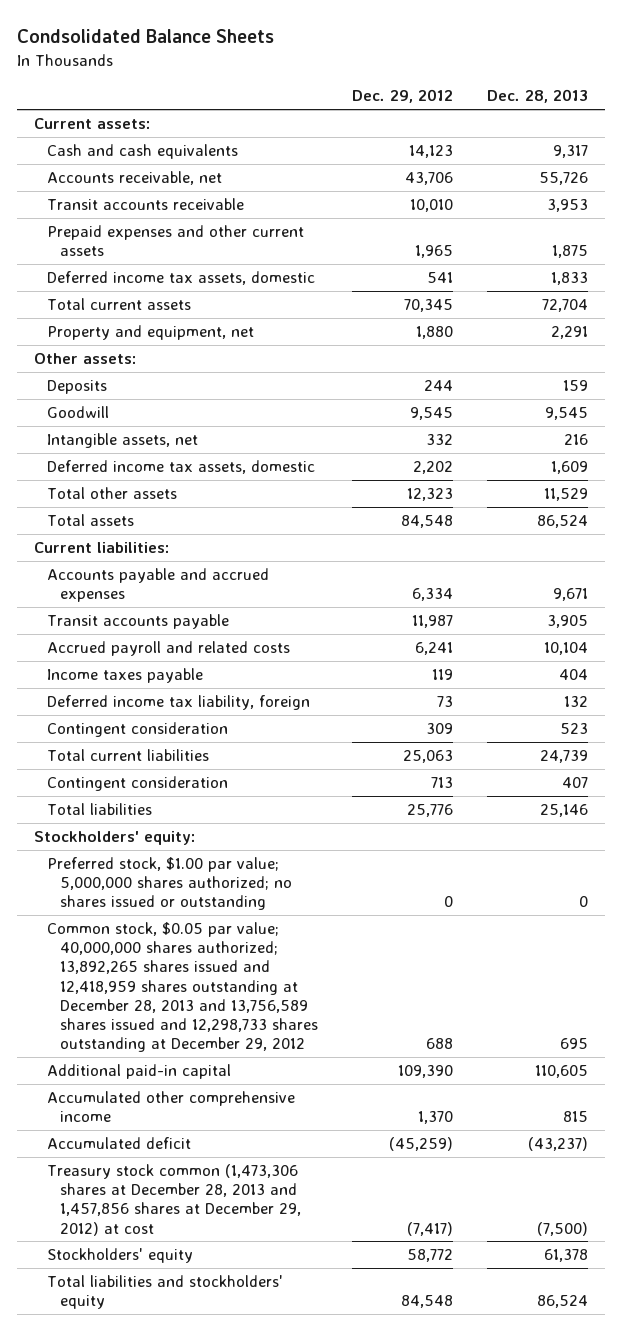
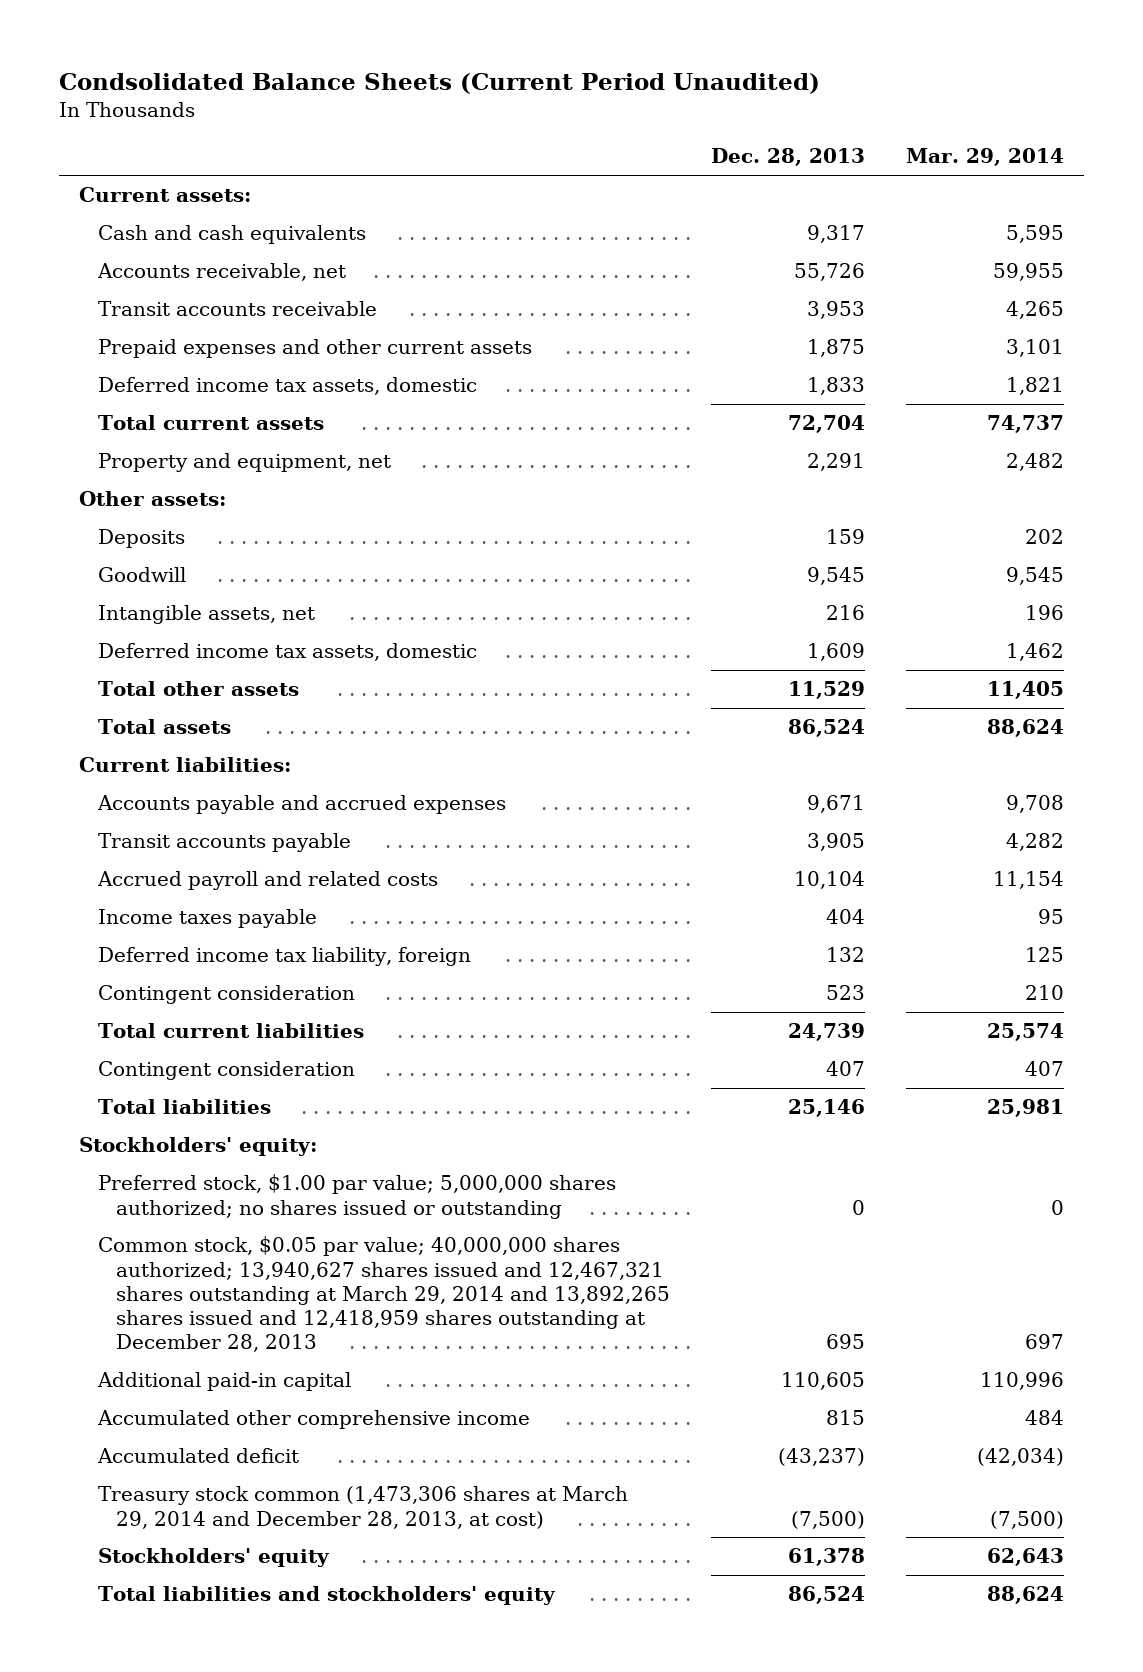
[17,29,275,44] Condsolidated Balance Sheets -> [58,72,820,94] Condsolidated Balance Sheets (Current Period Unaudited)
[352,89,454,104] Dec. 29, 2012 -> none
none -> [905,148,1064,167] Mar. 29, 2014
[47,922,319,1053] Common stock, $0.05 par value; 40,000,000 shares authorized; 13,892,265 shares issued and 12,418,959 shares outstanding at December 28, 2013 and 13,756,589 shares issued and 12,298,733 shares outstanding at December 29, 2012 -> [97,1236,671,1353] Common stock, $0.05 par value; 40,000,000 shares authorized; 13,940,627 shares issued and 12,467,321 shares outstanding at March 29, 2014 and 13,892,265 shares issued and 12,418,959 shares outstanding at December 28, 2013
[47,1164,302,1236] Treasury stock common (1,473,306 shares at December 28, 2013 and 1,457,856 shares at December 29, 2012) at cost -> [97,1486,628,1529] Treasury stock common (1,473,306 shares at March 29, 2014 and December 28, 2013, at cost)

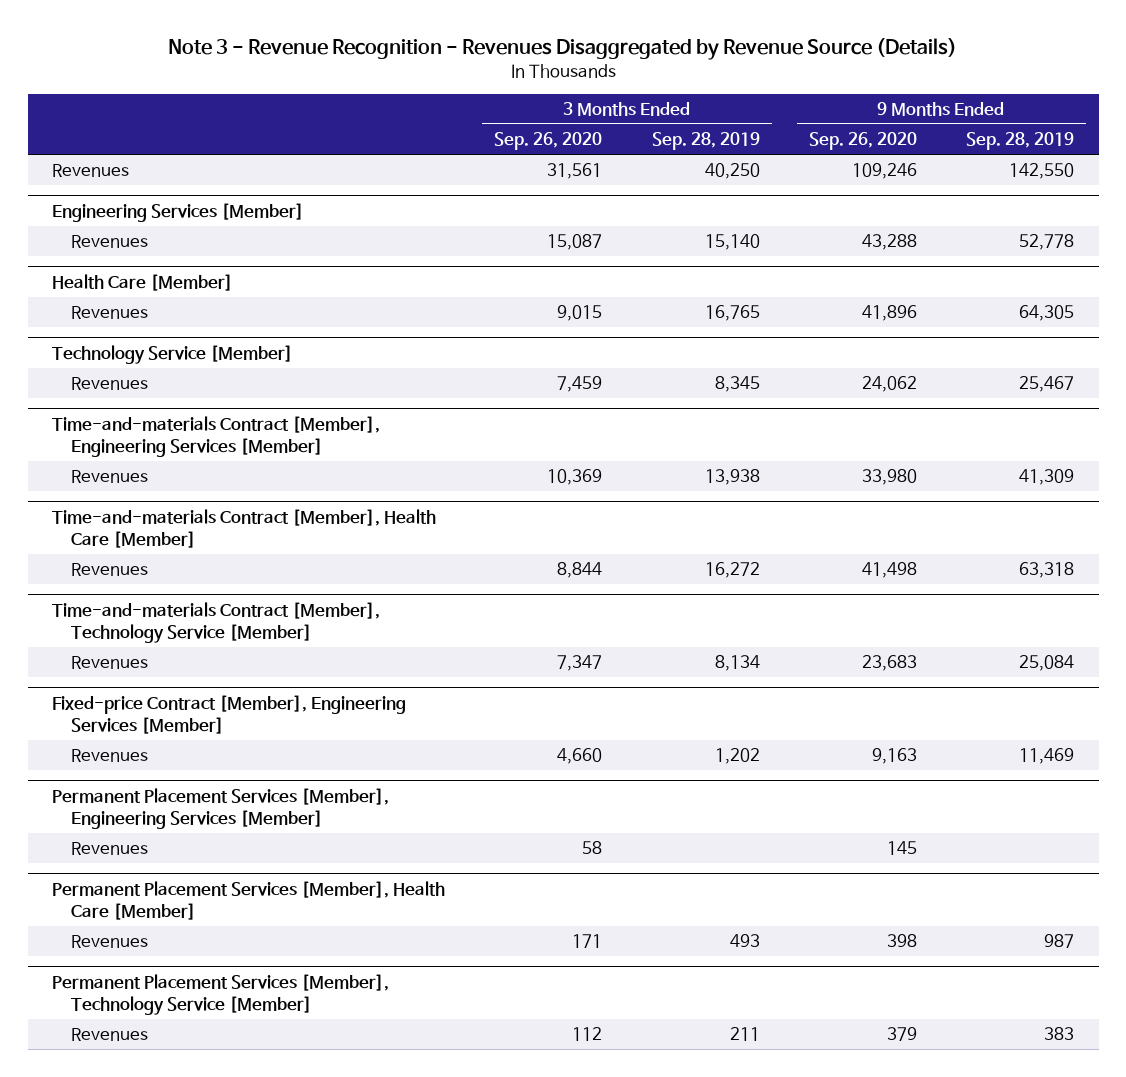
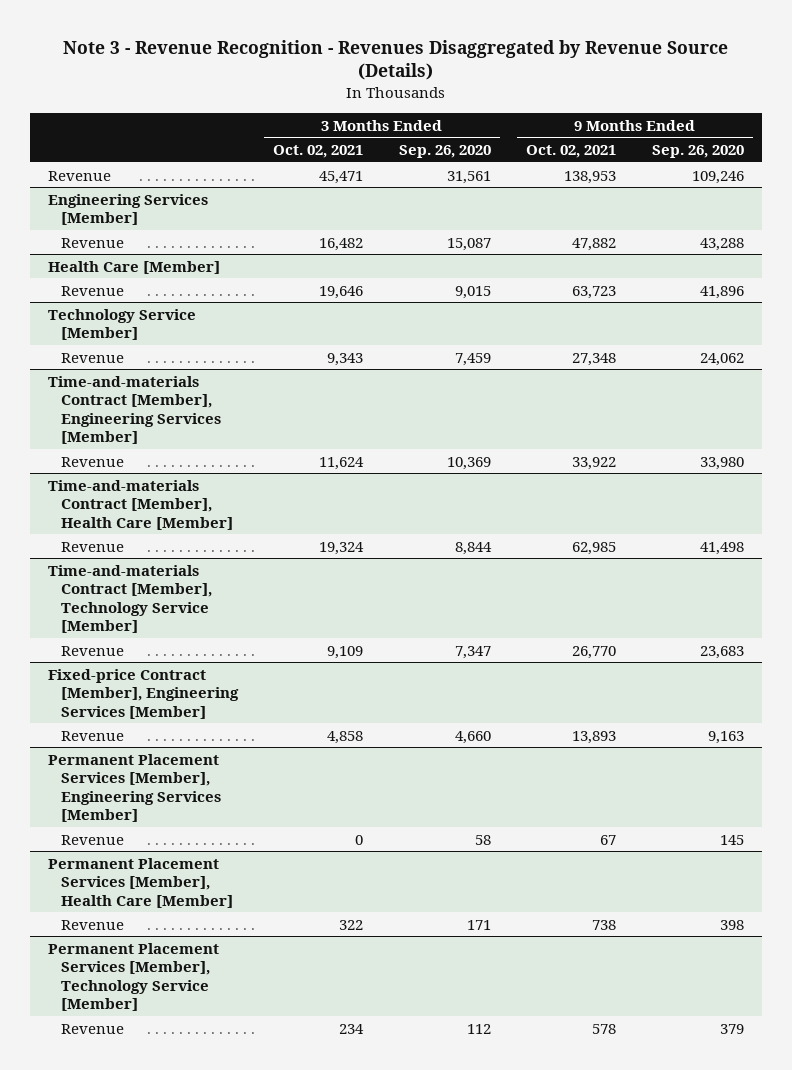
[651,132,760,151] Sep. 28, 2019 -> none
[965,132,1074,151] Sep. 28, 2019 -> none
none -> [273,144,364,158] Oct. 02, 2021
none -> [526,144,617,158] Oct. 02, 2021
[52,164,130,178] Revenues -> [47,170,111,181] Revenue
[70,235,148,249] Revenues -> [60,237,124,248] Revenue
[70,306,148,320] Revenues -> [60,285,124,296] Revenue
[70,377,148,391] Revenues -> [60,352,124,363] Revenue
[70,470,148,484] Revenues -> [60,456,124,467] Revenue
[70,563,148,577] Revenues -> [60,541,124,552] Revenue
[70,656,148,670] Revenues -> [60,645,124,656] Revenue
[70,749,148,763] Revenues -> [60,730,124,741] Revenue
[70,842,148,856] Revenues -> [60,834,124,845] Revenue
[70,935,148,949] Revenues -> [60,919,124,930] Revenue
[70,1028,148,1042] Revenues -> [60,1023,124,1034] Revenue

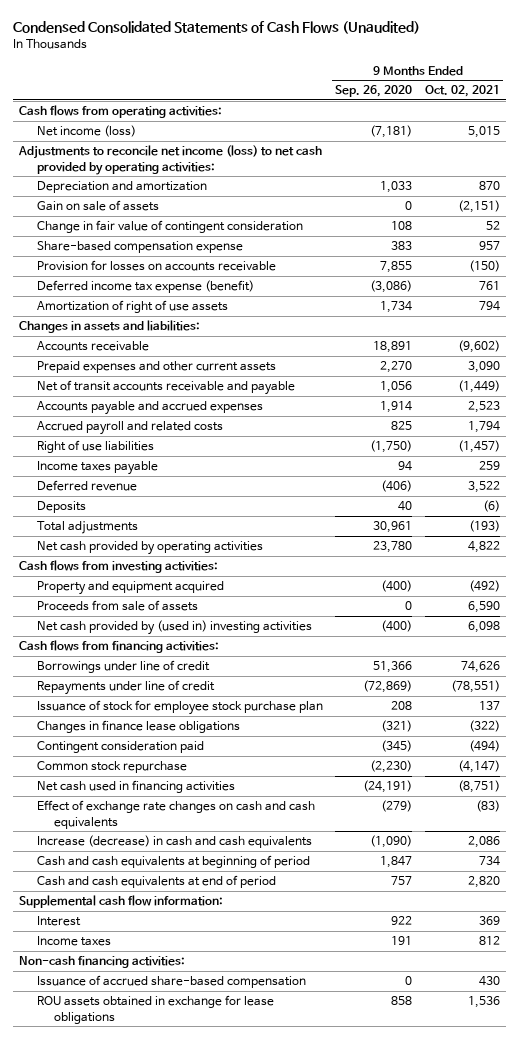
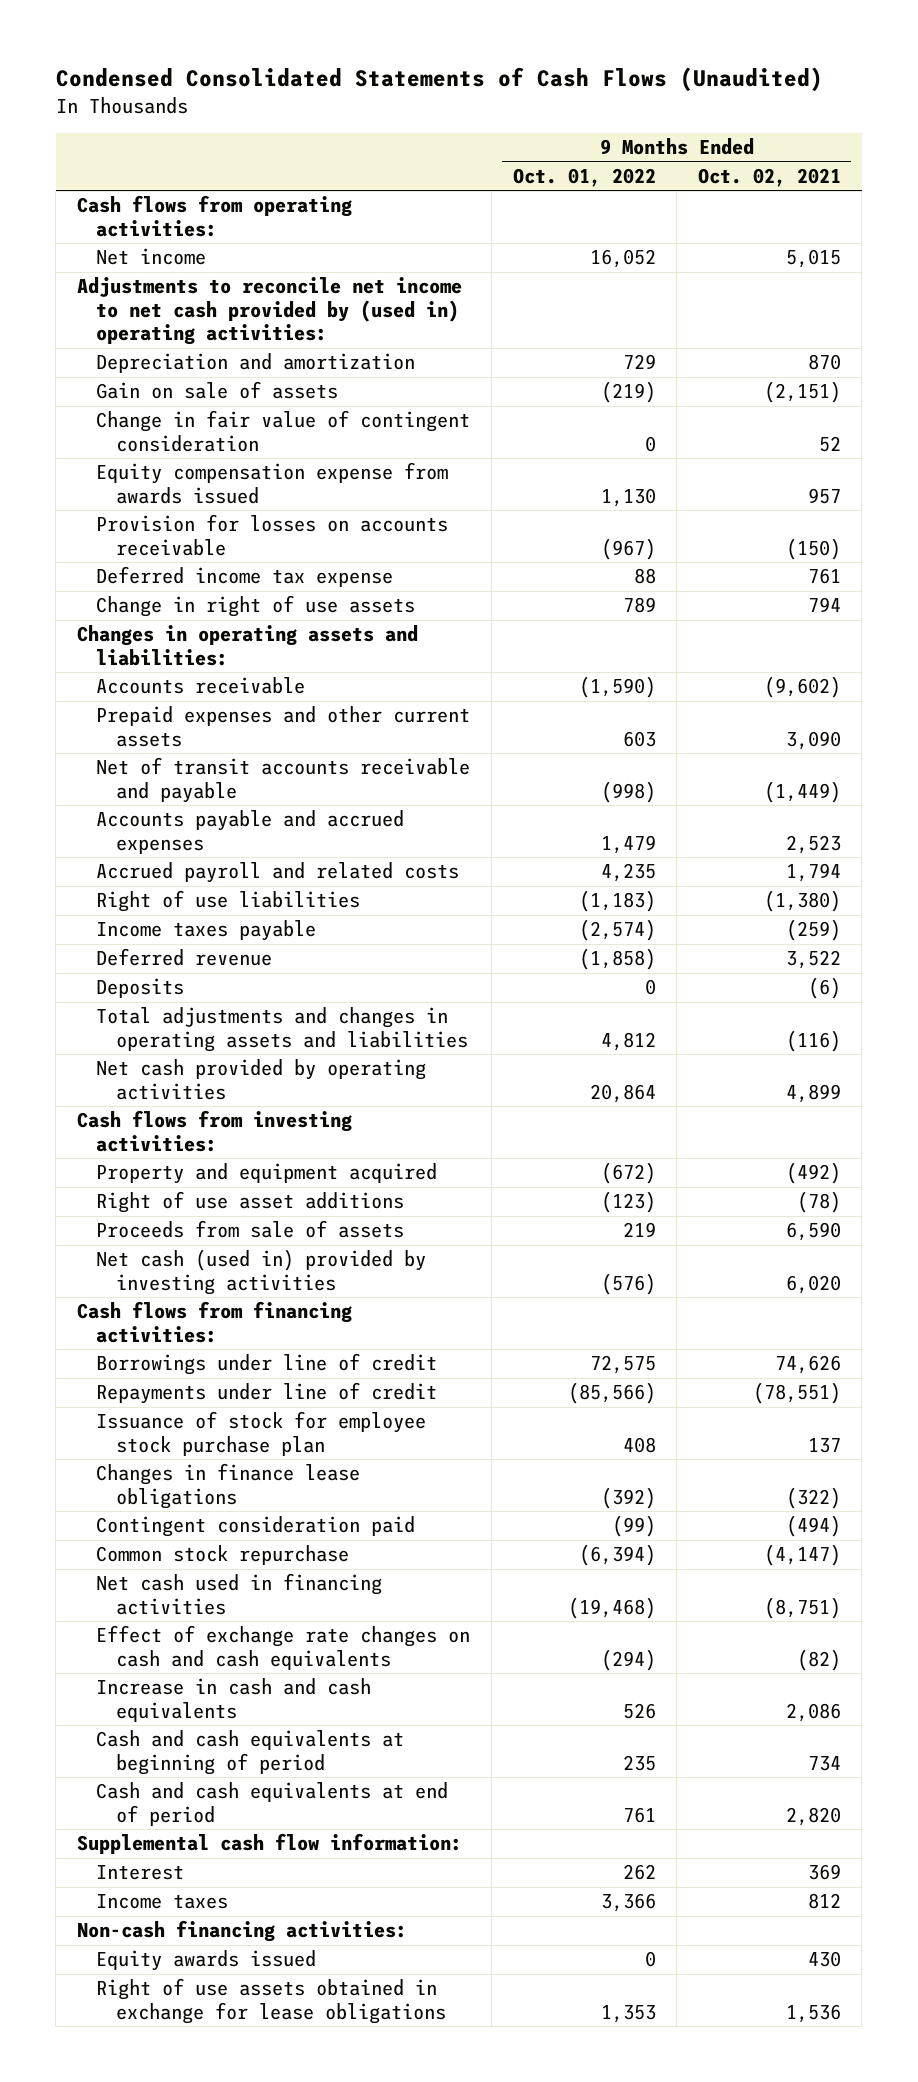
[335,85,413,98] Sep. 26, 2020 -> none
none -> [512,167,656,187] Oct. 01, 2022
[36,125,136,138] Net income (loss) -> [96,248,207,266] Net income
[18,145,323,175] Adjustments to reconcile net income (loss) to net cash provided by operating activities: -> [76,277,462,346] Adjustments to reconcile net income to net cash provided by (used in) operating activities:
[36,241,243,254] Share-based compensation expense -> [96,462,449,504] Equity compensation expense from awards issued
[36,280,254,294] Deferred income tax expense (benefit) -> [96,566,394,588] Deferred income tax expense
[36,300,228,314] Amortization of right of use assets -> [96,595,416,618] Change in right of use assets
[19,320,201,334] Changes in assets and liabilities: -> [76,625,418,666] Changes in operating assets and liabilities:
[457,440,500,454] (1,457) -> [763,890,841,913] (1,380)
[478,461,500,471] 259 -> [785,919,841,942] (259)
[36,521,138,535] Total adjustments -> [96,1007,468,1052] Total adjustments and changes in operating assets and liabilities
[468,520,500,533] (193) -> [785,1029,841,1052] (116)
[467,541,500,554] 4,822 -> [785,1083,841,1103] 4,899
none -> [96,1191,405,1214] Right of use asset additions
[36,620,312,636] Net cash provided by (used in) investing activities -> [96,1249,427,1295] Net cash (used in) provided by investing activities
[467,621,500,634] 6,098 -> [785,1274,841,1294] 6,020
[475,800,500,813] (83) -> [796,1648,841,1671] (82)
[36,835,312,849] Increase (decrease) in cash and cash equivalents -> [96,1678,372,1722] Increase in cash and cash equivalents
[36,975,306,989] Issuance of accrued share-based compensation -> none
none -> [96,1950,317,1972] Equity awards issued
[36,995,274,1024] ROU assets obtained in exchange for lease obligations -> [96,1978,446,2024] Right of use assets obtained in exchange for lease obligations

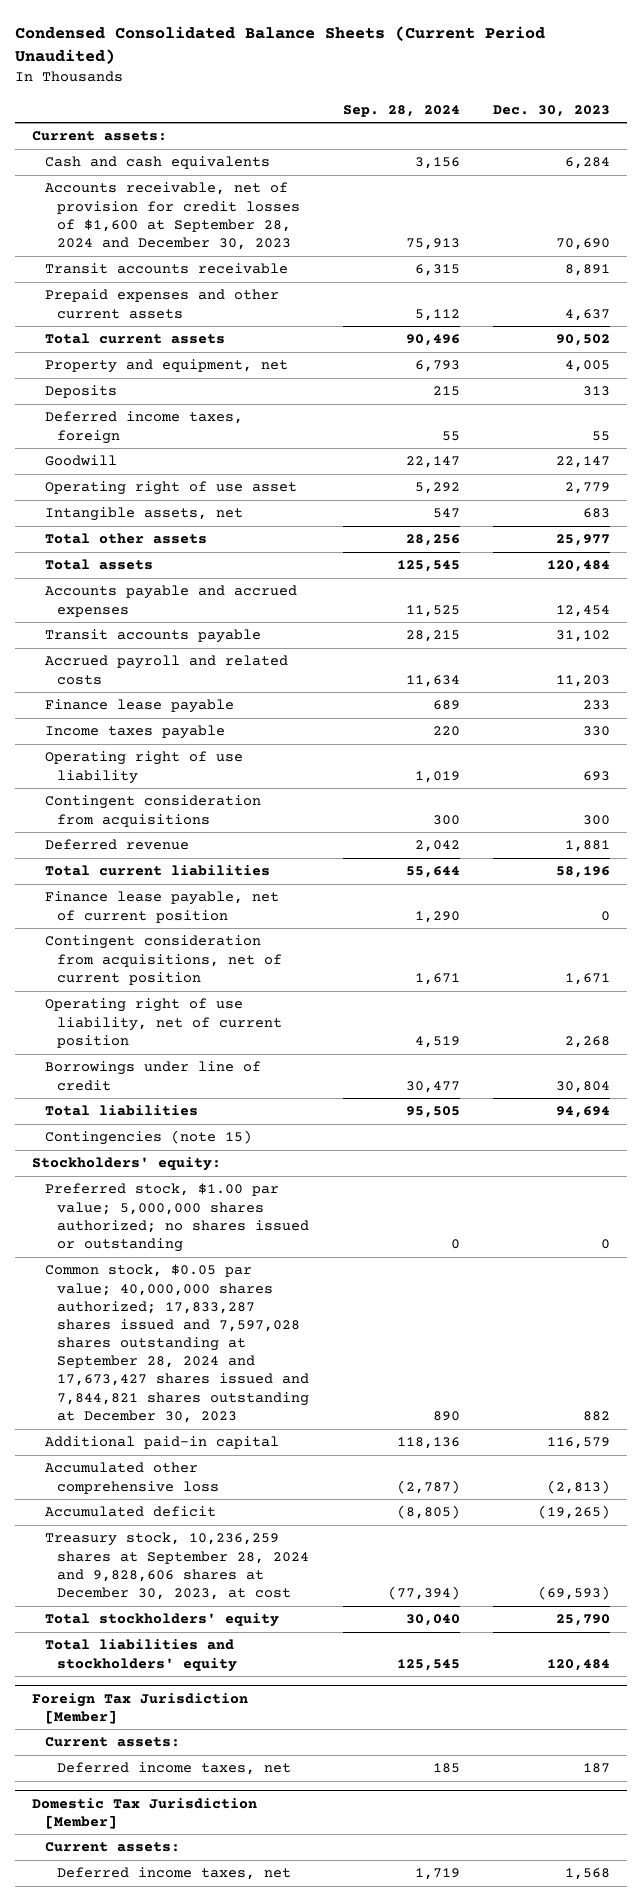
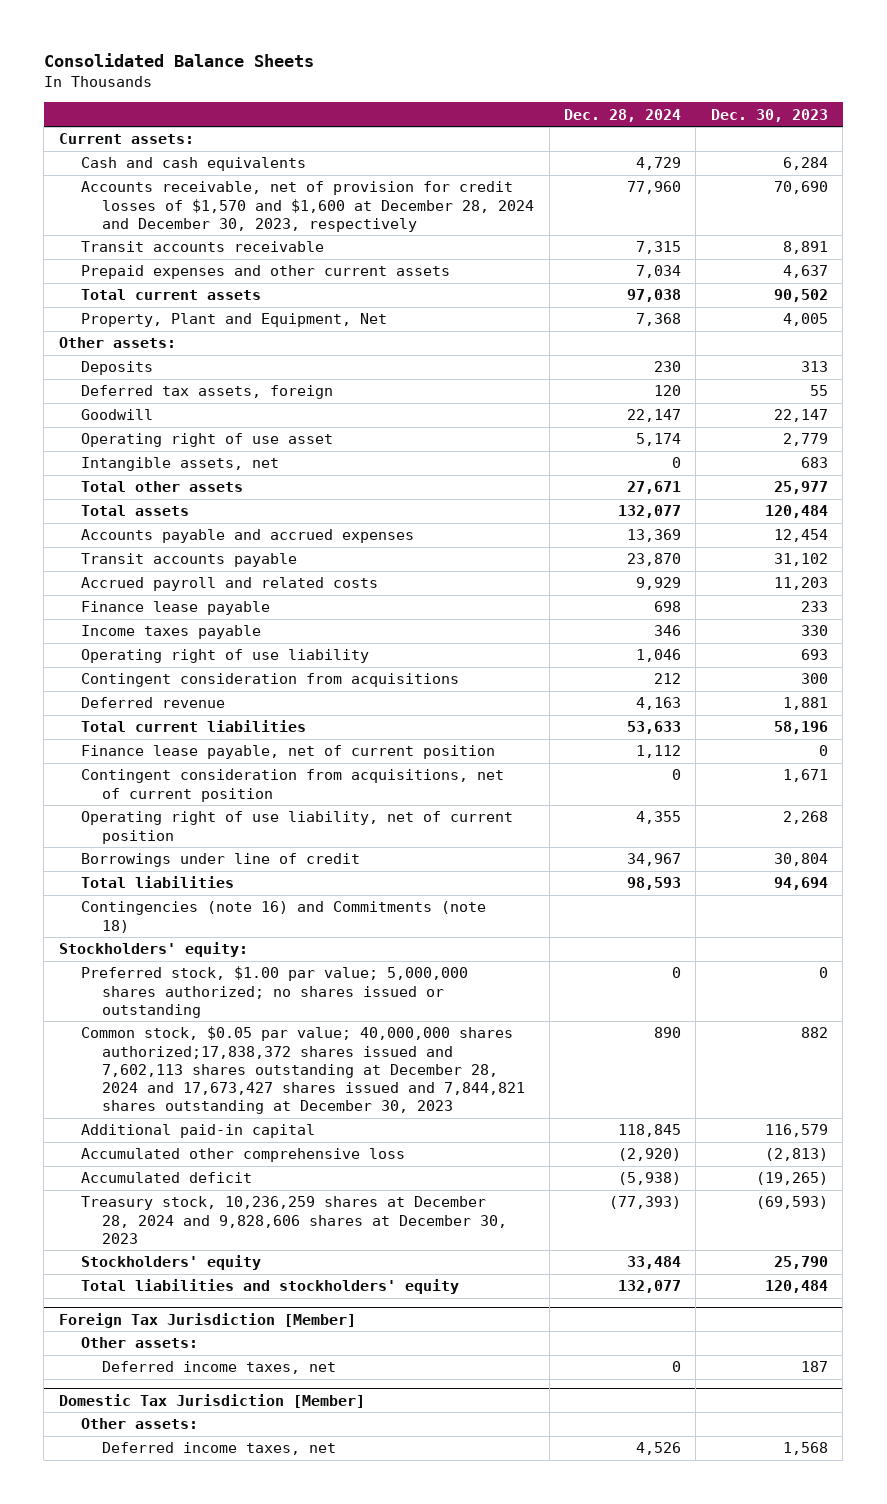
[15,26,546,65] Condensed Consolidated Balance Sheets (Current Period Unaudited) -> [43,53,314,68] Consolidated Balance Sheets
[342,104,460,117] Sep. 28, 2024 -> none
none -> [564,108,682,122] Dec. 28, 2024
[44,182,301,250] Accounts receivable, net of provision for credit losses of $1,600 at September 28, 2024 and December 30, 2023 -> [80,181,535,232] Accounts receivable, net of provision for credit losses of $1,570 and $1,600 at December 28, 2024 and December 30, 2023, respectively
[44,359,288,374] Property and equipment, net -> [80,313,387,328] Property, Plant and Equipment, Net
none -> [58,337,176,349] Other assets:
[44,411,243,444] Deferred income taxes, foreign -> [80,385,333,400] Deferred tax assets, foreign
[44,1130,252,1146] Contingencies (note 15) -> [80,901,486,933] Contingencies (note 16) and Commitments (note 18)
[44,1264,310,1423] Common stock, $0.05 par value; 40,000,000 shares authorized; 17,833,287 shares issued and 7,597,028 shares outstanding at September 28, 2024 and 17,673,427 shares issued and 7,844,821 shares outstanding at December 30, 2023 -> [80,1026,526,1115] Common stock, $0.05 par value; 40,000,000 shares authorized;17,838,372 shares issued and 7,602,113 shares outstanding at December 28, 2024 and 17,673,427 shares issued and 7,844,821 shares outstanding at December 30, 2023
[44,1532,310,1600] Treasury stock, 10,236,259 shares at September 28, 2024 and 9,828,606 shares at December 30, 2023, at cost -> [80,1196,508,1244] Treasury stock, 10,236,259 shares at December 28, 2024 and 9,828,606 shares at December 30, 2023
[44,1613,279,1628] Total stockholders' equity -> [80,1255,261,1271] Stockholders' equity
[44,1737,180,1748] Current assets: -> none
none -> [80,1337,198,1349] Other assets:
[44,1842,180,1853] Current assets: -> none
none -> [80,1418,198,1430] Other assets:

